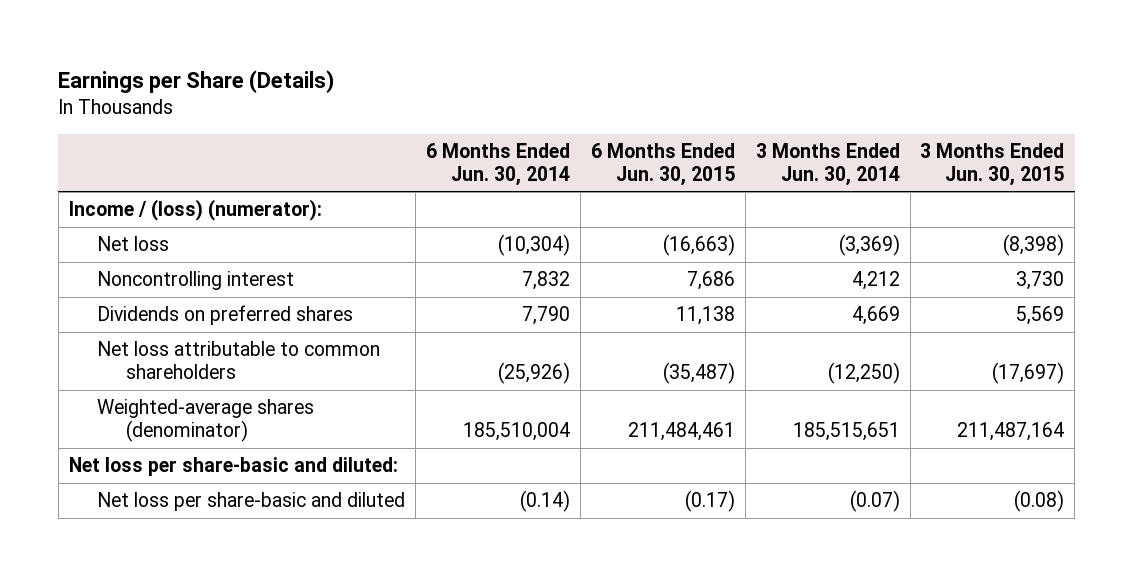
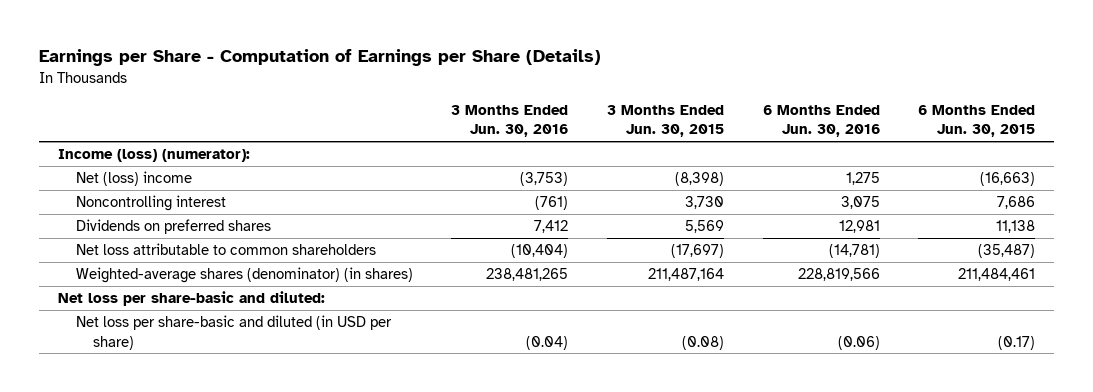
[58,70,335,94] Earnings per Share (Details) -> [39,49,602,67] Earnings per Share - Computation of Earnings per Share (Details)
[426,143,571,186] 6 Months Ended Jun. 30, 2014 -> none
[755,143,900,186] 3 Months Ended Jun. 30, 2014 -> none
none -> [451,104,569,138] 3 Months Ended Jun. 30, 2016
none -> [762,104,880,138] 6 Months Ended Jun. 30, 2016
[68,199,322,222] Income / (loss) (numerator): -> [58,149,251,163] Income (loss) (numerator):
[97,236,170,252] Net loss -> [75,171,192,187] Net (loss) income
[97,399,315,442] Weighted-average shares (denominator) -> [75,267,413,284] Weighted-average shares (denominator) (in shares)
[97,492,406,512] Net loss per share-basic and diluted -> [75,315,392,350] Net loss per share-basic and diluted (in USD per share)

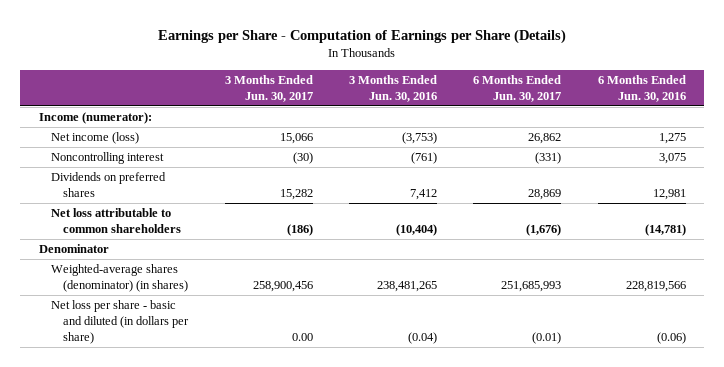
[606,104,724,138] 3 Months Ended Jun. 30, 2015 -> none
[918,104,1036,138] 6 Months Ended Jun. 30, 2015 -> none
none -> [224,74,313,102] 3 Months Ended Jun. 30, 2017
none -> [473,74,562,102] 6 Months Ended Jun. 30, 2017
[58,149,251,163] Income (loss) (numerator): -> [38,112,152,125] Income (numerator):
[75,171,192,187] Net (loss) income -> [50,132,139,145] Net income (loss)
none -> [38,244,109,254] Denominator
[58,291,326,307] Net loss per share-basic and diluted: -> none
[75,315,392,350] Net loss per share-basic and diluted (in USD per share) -> [50,300,190,344] Net loss per share - basic and diluted (in dollars per share)

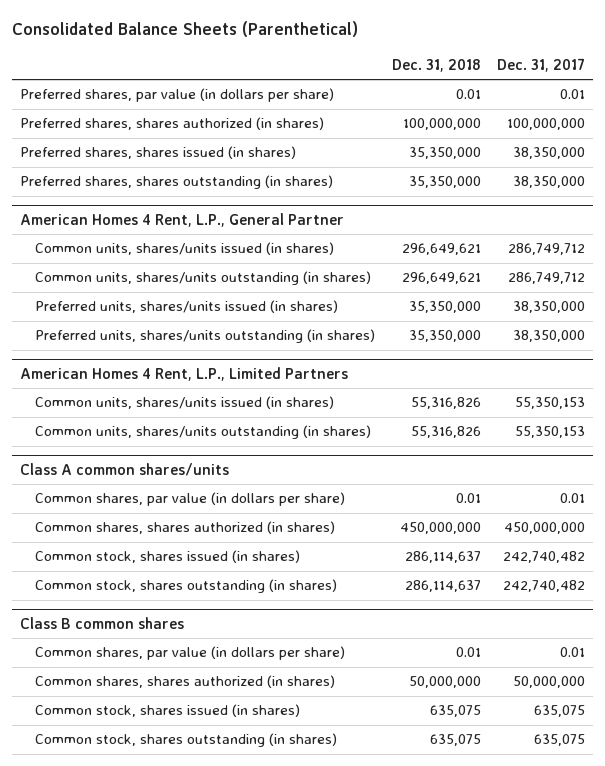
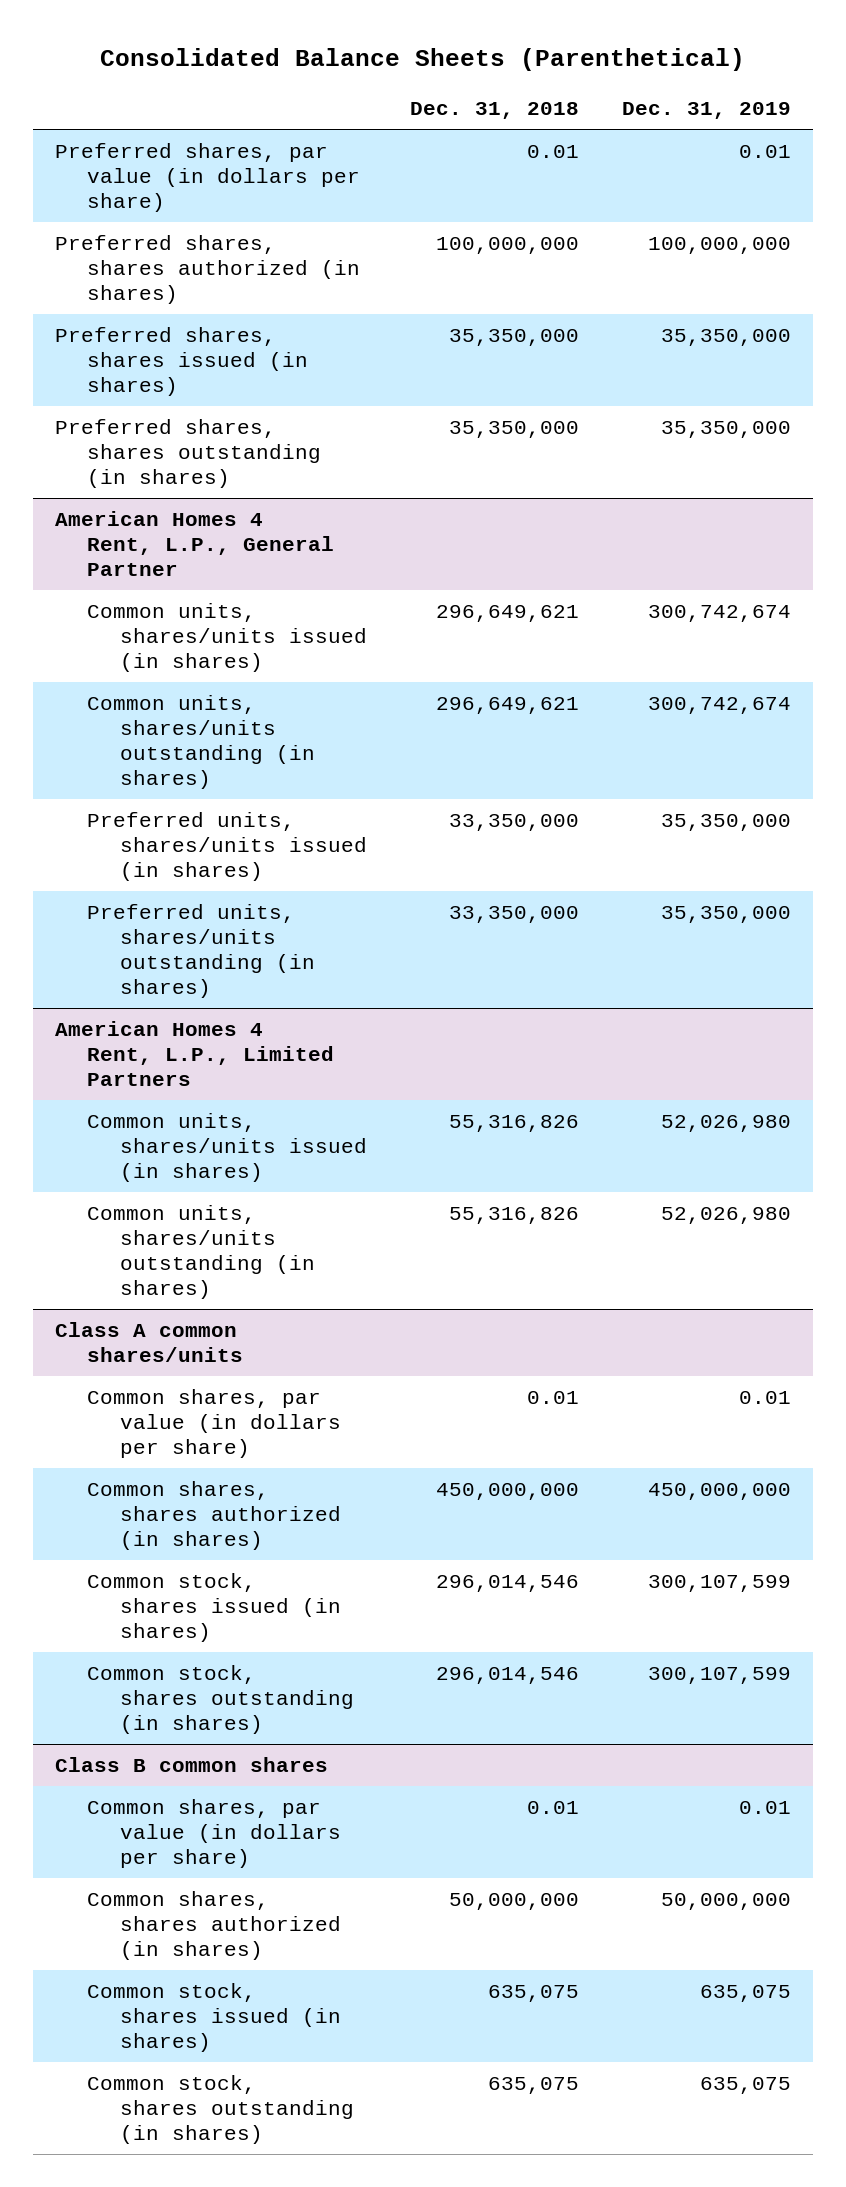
[497,57,586,72] Dec. 31, 2017 -> none
none -> [622,102,792,120] Dec. 31, 2019
[408,301,481,314] 35,350,000 -> [448,813,579,831] 33,350,000
[408,330,481,343] 35,350,000 -> [448,905,579,923] 33,350,000
[404,551,481,564] 286,114,637 -> [435,1574,579,1592] 296,014,546
[404,580,481,593] 286,114,637 -> [435,1666,579,1684] 296,014,546

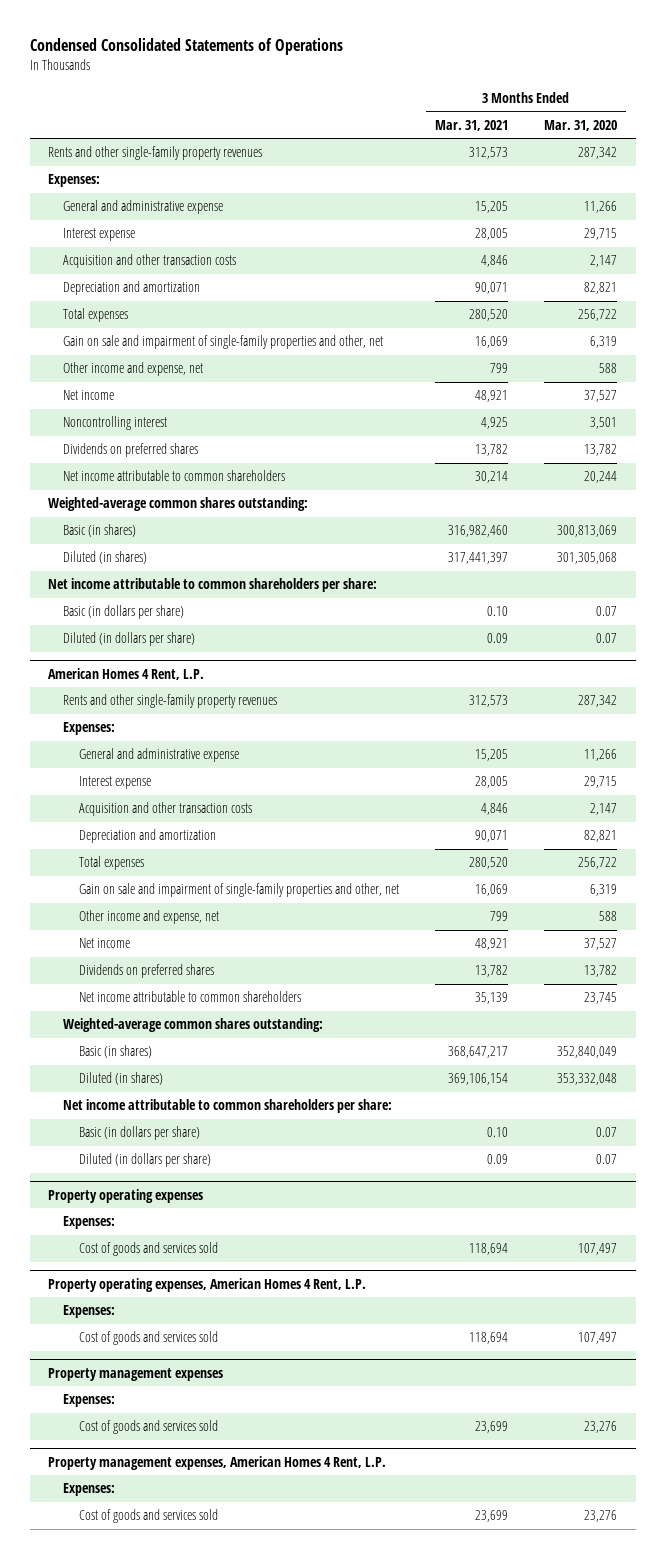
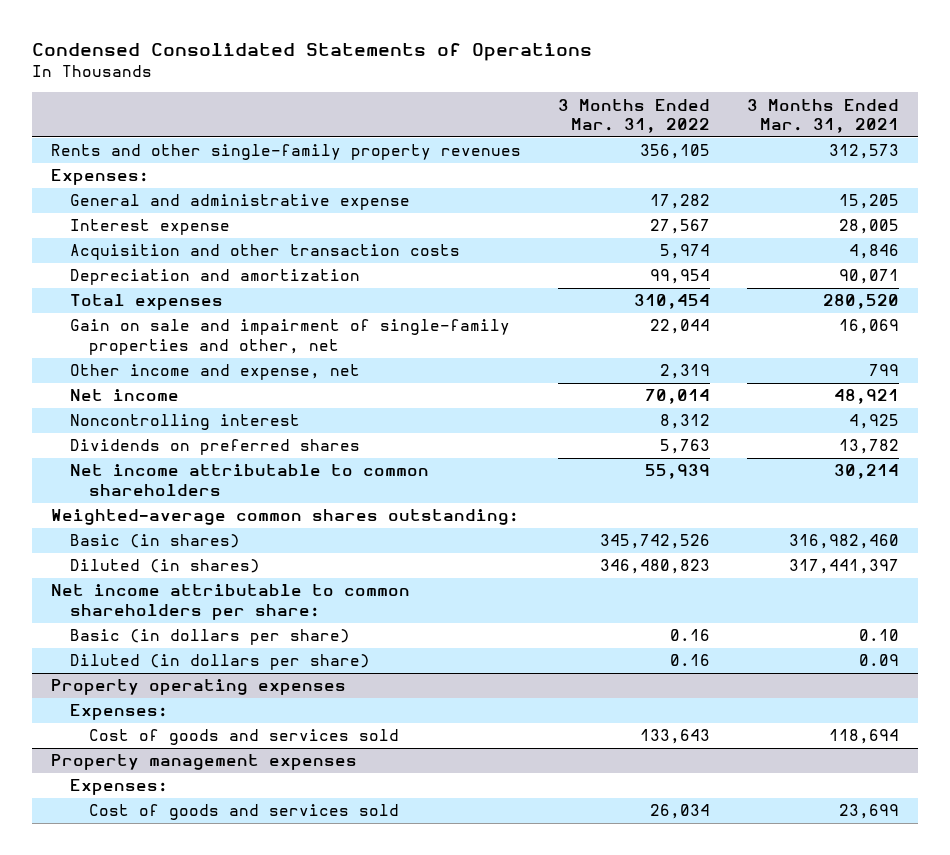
[544,119,618,131] Mar. 31, 2020 -> none
none -> [557,98,710,134] 3 Months Ended Mar. 31, 2022
[47,667,204,680] American Homes 4 Rent, L.P. -> none
[63,694,278,709] Rents and other single-family property revenues -> none
[63,722,116,736] Expenses: -> none
[78,748,239,763] General and administrative expense -> none
[78,776,151,790] Interest expense -> none
[78,802,252,817] Acquisition and other transaction costs -> none
[78,829,216,844] Depreciation and amortization -> none
[78,856,144,871] Total expenses -> none
[78,883,399,898] Gain on sale and impairment of single-family properties and other, net -> none
[78,910,219,925] Other income and expense, net -> none
[78,938,130,949] Net income -> none
[78,964,214,979] Dividends on preferred shares -> none
[78,991,301,1003] Net income attributable to common shareholders -> none
[63,1018,324,1033] Weighted-average common shares outstanding: -> none
[78,1045,152,1059] Basic (in shares) -> none
[78,1072,163,1086] Diluted (in shares) -> none
[63,1099,393,1114] Net income attributable to common shareholders per share: -> none
[78,1126,200,1141] Basic (in dollars per share) -> none
[78,1153,211,1168] Diluted (in dollars per share) -> none
[47,1277,366,1292] Property operating expenses, American Homes 4 Rent, L.P. -> none
[63,1305,116,1319] Expenses: -> none
[78,1331,218,1346] Cost of goods and services sold -> none
[47,1455,386,1470] Property management expenses, American Homes 4 Rent, L.P. -> none
[63,1483,116,1497] Expenses: -> none
[78,1509,218,1524] Cost of goods and services sold -> none

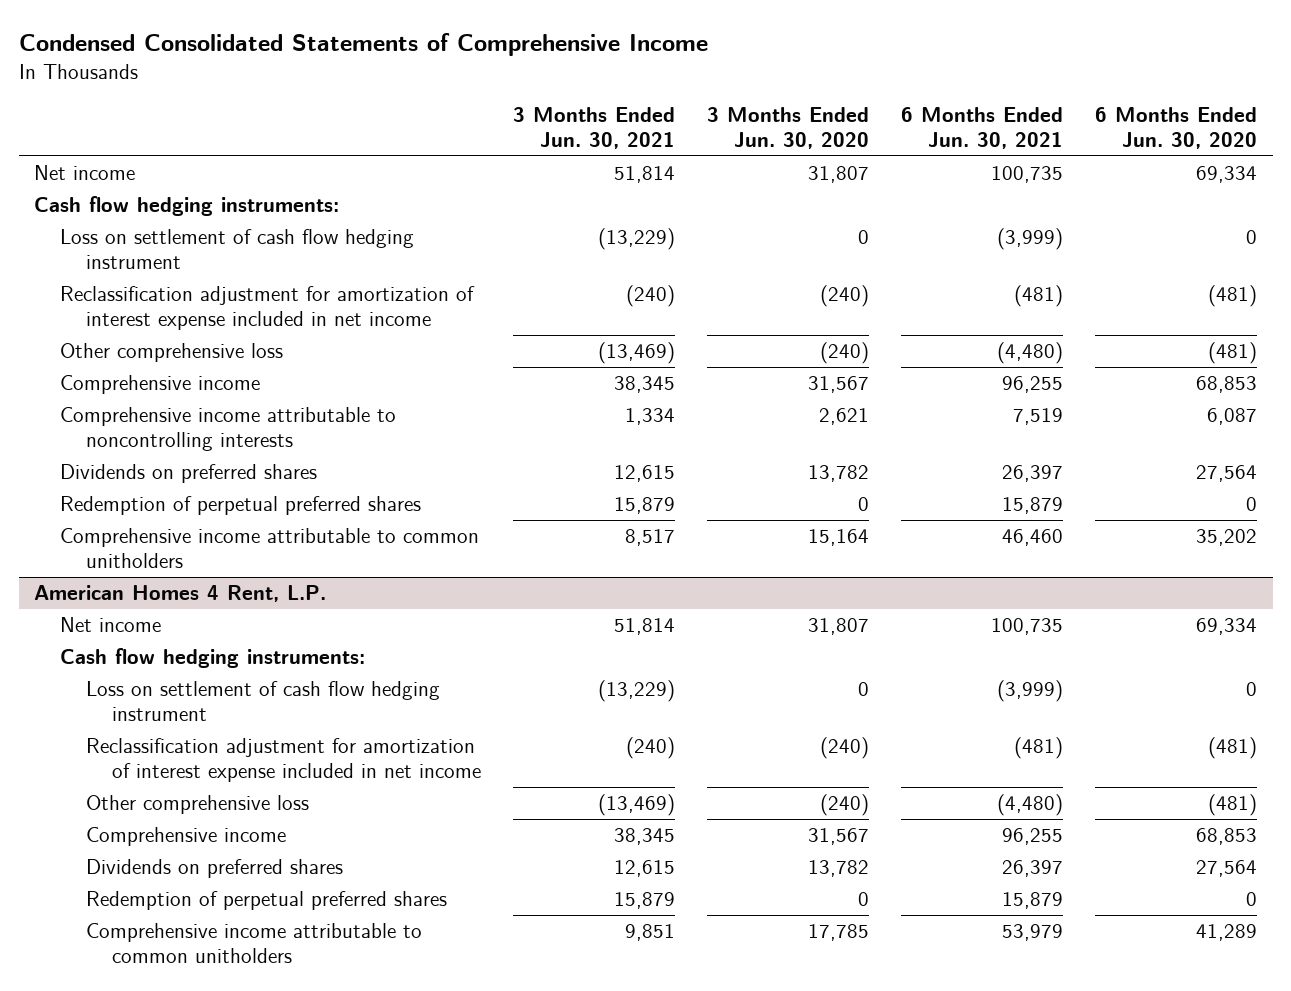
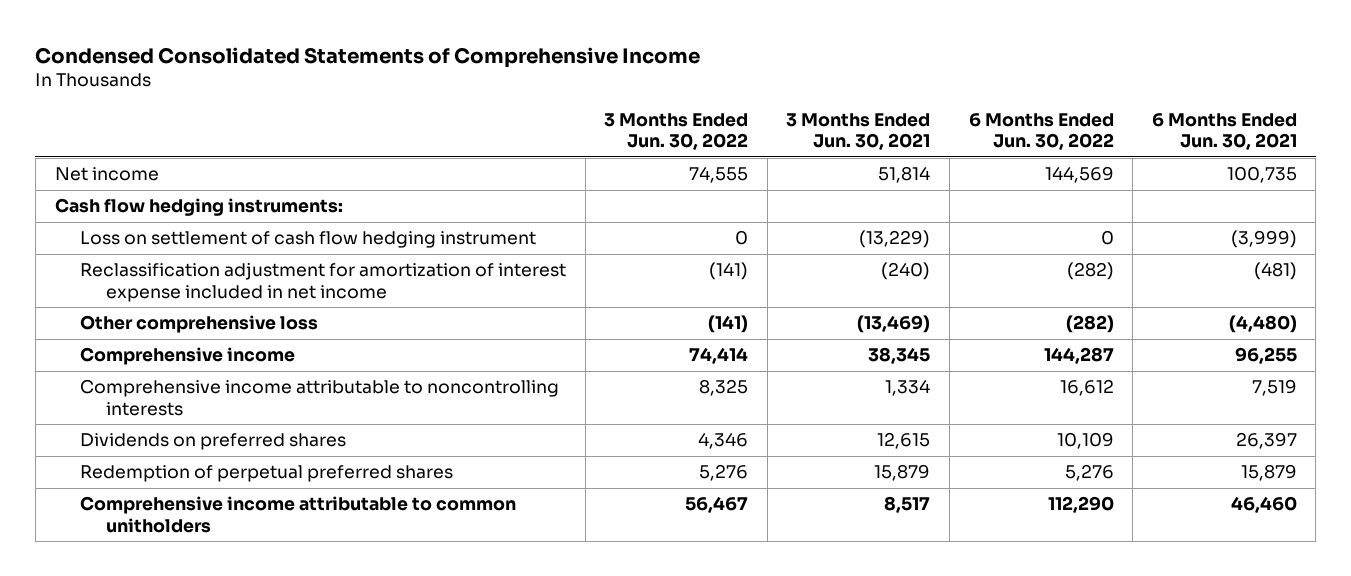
[707,107,870,149] 3 Months Ended Jun. 30, 2020 -> none
[1094,107,1257,149] 6 Months Ended Jun. 30, 2020 -> none
none -> [604,112,749,151] 3 Months Ended Jun. 30, 2022
none -> [968,112,1114,151] 6 Months Ended Jun. 30, 2022
[34,585,327,603] American Homes 4 Rent, L.P. -> none
[60,617,162,633] Net income -> none
[60,648,366,669] Cash flow hedging instruments: -> none
[86,681,441,721] Loss on settlement of cash flow hedging instrument -> none
[86,738,482,782] Reclassification adjustment for amortization of interest expense included in net income -> none
[86,795,310,815] Other comprehensive loss -> none
[86,827,287,847] Comprehensive income -> none
[86,859,344,879] Dividends on preferred shares -> none
[86,891,448,911] Redemption of perpetual preferred shares -> none
[86,923,423,963] Comprehensive income attributable to common unitholders -> none

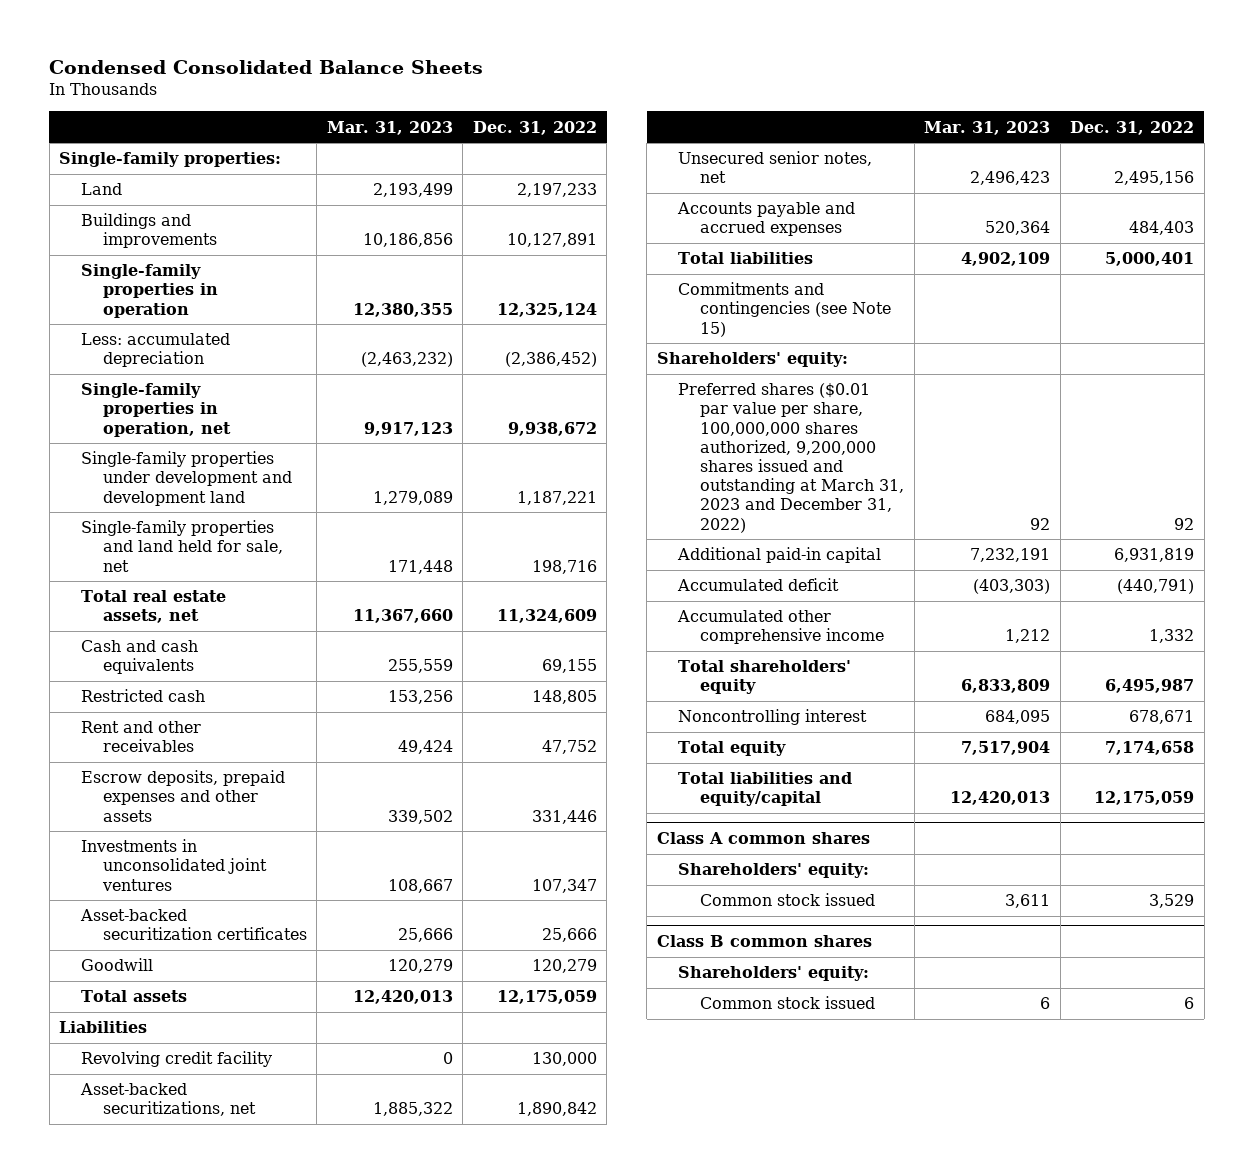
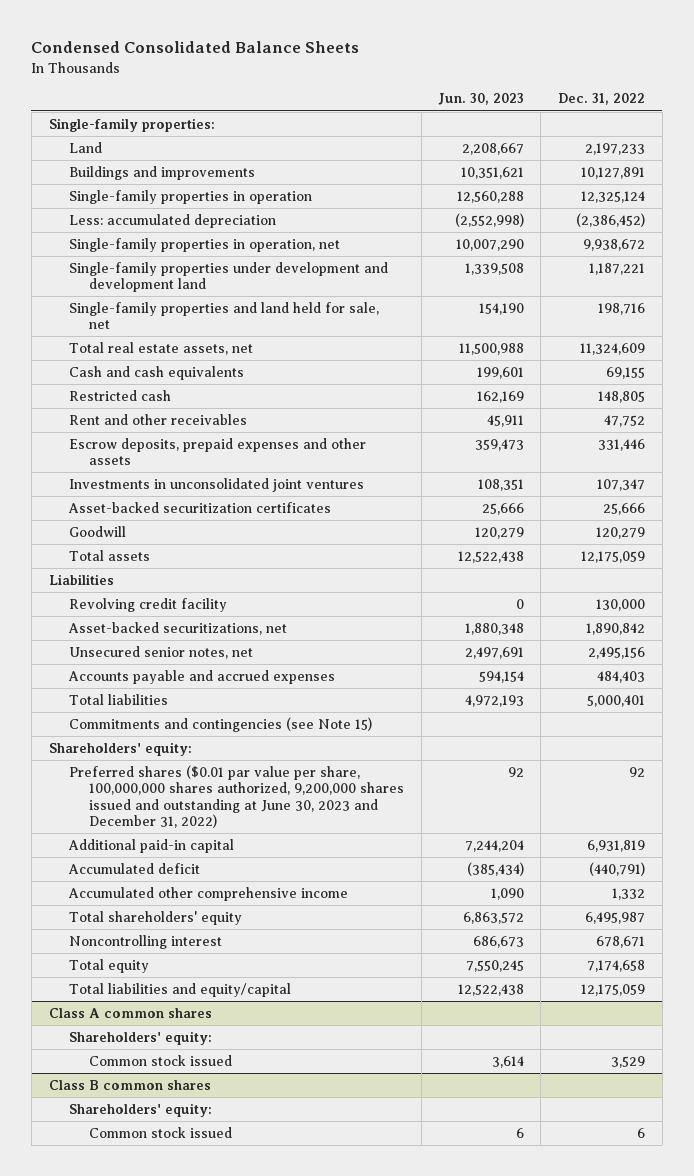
[326,120,453,135] Mar. 31, 2023 -> none
none -> [437,93,524,106] Jun. 30, 2023
[678,383,905,533] Preferred shares ($0.01 par value per share, 100,000,000 shares authorized, 9,200,000 shares issued and outstanding at March 31, 2023 and December 31, 2022) -> [68,764,405,829] Preferred shares ($0.01 par value per share, 100,000,000 shares authorized, 9,200,000 shares issued and outstanding at June 30, 2023 and December 31, 2022)

